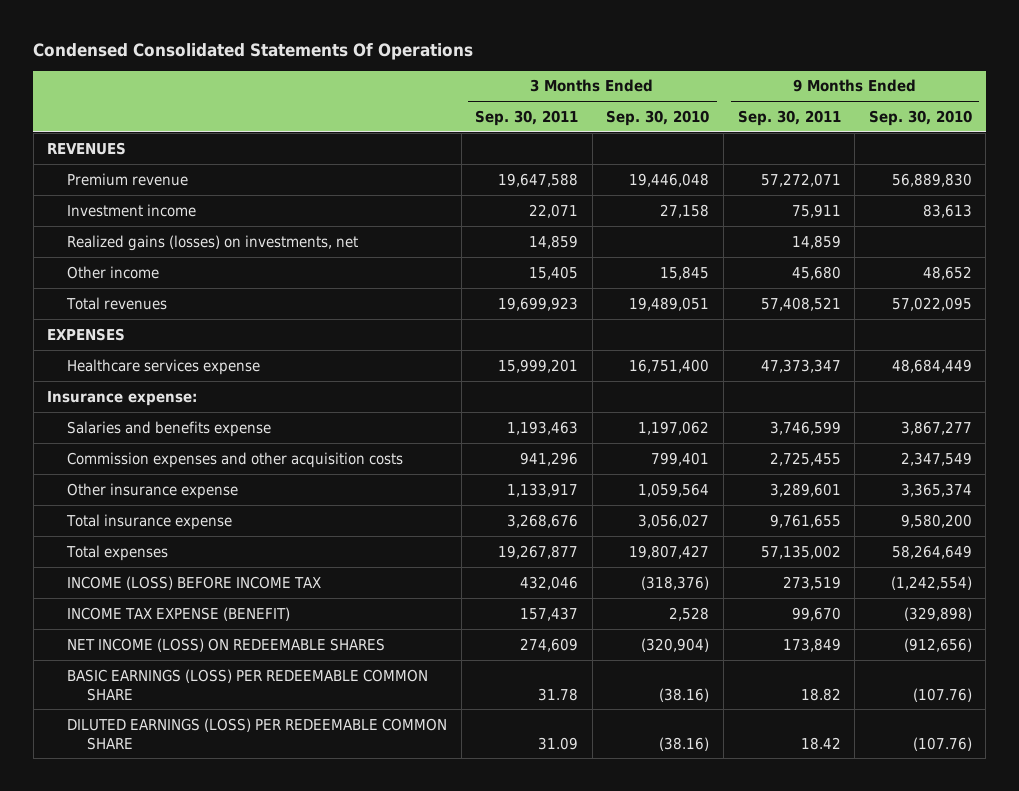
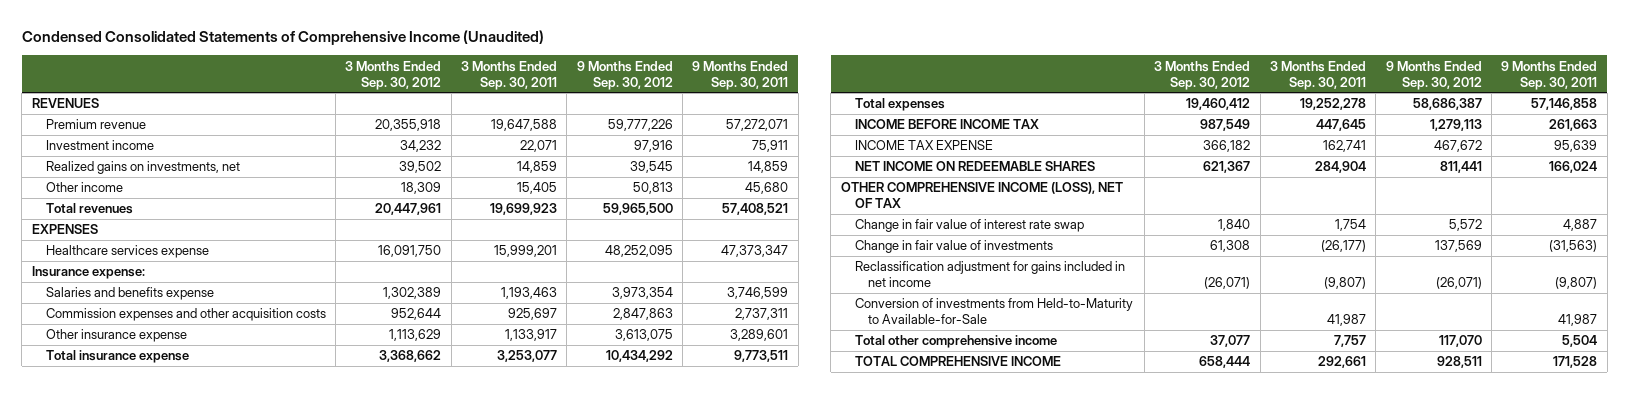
[33,42,474,60] Condensed Consolidated Statements Of Operations -> [21,30,544,46] Condensed Consolidated Statements of Comprehensive Income (Unaudited)
[606,109,710,126] Sep. 30, 2010 -> none
[868,109,972,126] Sep. 30, 2010 -> none
none -> [345,60,442,90] 3 Months Ended Sep. 30, 2012
none -> [576,60,673,90] 9 Months Ended Sep. 30, 2012
[67,234,359,251] Realized gains (losses) on investments, net -> [45,161,240,175] Realized gains on investments, net
[520,451,579,466] 941,296 -> [508,308,558,321] 925,697
[769,451,841,466] 2,725,455 -> [735,308,789,321] 2,737,311
[67,668,429,701] BASIC EARNINGS (LOSS) PER REDEEMABLE COMMON SHARE -> none
[67,717,448,750] DILUTED EARNINGS (LOSS) PER REDEEMABLE COMMON SHARE -> none
[507,513,579,528] 3,268,676 -> [497,350,558,363] 3,253,077
[769,513,841,528] 9,761,655 -> [734,350,789,363] 9,773,511
[498,544,579,559] 19,267,877 -> [1300,98,1367,111] 19,252,278
[760,544,841,559] 57,135,002 -> [1531,98,1598,111] 57,146,858
[67,575,322,590] INCOME (LOSS) BEFORE INCOME TAX -> [854,119,1039,130] INCOME BEFORE INCOME TAX
[520,575,579,590] 432,046 -> [1316,119,1367,132] 447,645
[782,575,841,590] 273,519 -> [1549,119,1598,132] 261,663
[67,606,291,621] INCOME TAX EXPENSE (BENEFIT) -> [854,140,993,151] INCOME TAX EXPENSE
[520,606,579,621] 157,437 -> [1323,140,1367,153] 162,741
[791,606,841,621] 99,670 -> [1554,140,1598,153] 95,639
[67,637,386,652] NET INCOME (LOSS) ON REDEEMABLE SHARES -> [854,161,1095,172] NET INCOME ON REDEEMABLE SHARES
[520,637,579,652] 274,609 -> [1315,161,1367,174] 284,904
[782,637,841,652] 173,849 -> [1549,161,1598,174] 166,024
none -> [840,182,1123,209] OTHER COMPREHENSIVE INCOME (LOSS), NET OF TAX
none -> [854,219,1084,233] Change in fair value of interest rate swap
none -> [854,240,1053,254] Change in fair value of investments
none -> [854,261,1125,288] Reclassification adjustment for gains included in net income
none -> [854,298,1133,325] Conversion of investments from Held-to-Maturity to Available-for-Sale
none -> [854,335,1057,349] Total other comprehensive income
none -> [854,356,1061,367] TOTAL COMPREHENSIVE INCOME

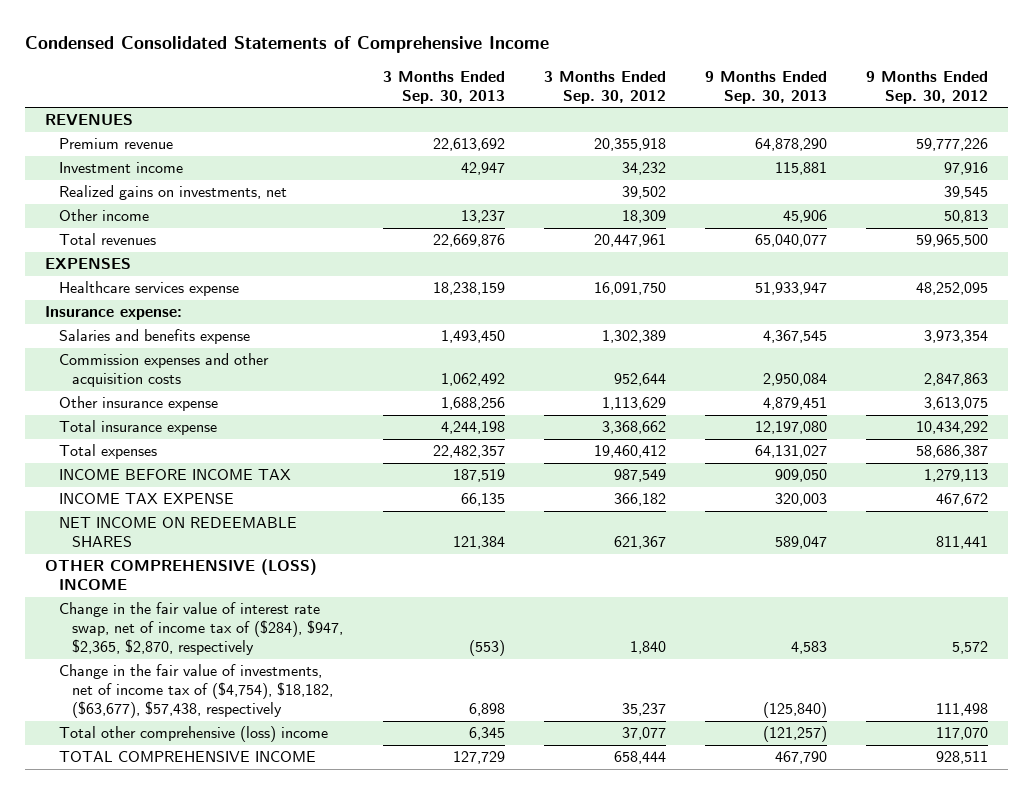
[21,30,544,46] Condensed Consolidated Statements of Comprehensive Income (Unaudited) -> [25,36,550,54] Condensed Consolidated Statements of Comprehensive Income
[461,60,558,90] 3 Months Ended Sep. 30, 2011 -> none
[692,60,789,90] 9 Months Ended Sep. 30, 2011 -> none
none -> [382,70,505,104] 3 Months Ended Sep. 30, 2013
none -> [704,70,827,104] 9 Months Ended Sep. 30, 2013
[854,261,1125,288] Reclassification adjustment for gains included in net income -> none
[854,298,1133,325] Conversion of investments from Held-to-Maturity to Available-for-Sale -> none
[840,182,1123,209] OTHER COMPREHENSIVE INCOME (LOSS), NET OF TAX -> [44,559,317,591] OTHER COMPREHENSIVE (LOSS) INCOME
[854,219,1084,233] Change in fair value of interest rate swap -> [58,602,344,656] Change in the fair value of interest rate swap, net of income tax of ($284), $947, $2,365, $2,870, respectively
[854,240,1053,254] Change in fair value of investments -> [58,664,334,719] Change in the fair value of investments, net of income tax of ($4,754), $18,182, ($63,677), $57,438, respectively
[1210,240,1251,253] 61,308 -> [621,703,666,717] 35,237
[1434,240,1482,253] 137,569 -> [936,703,989,717] 111,498
[854,335,1057,349] Total other comprehensive income -> [58,726,328,743] Total other comprehensive (loss) income

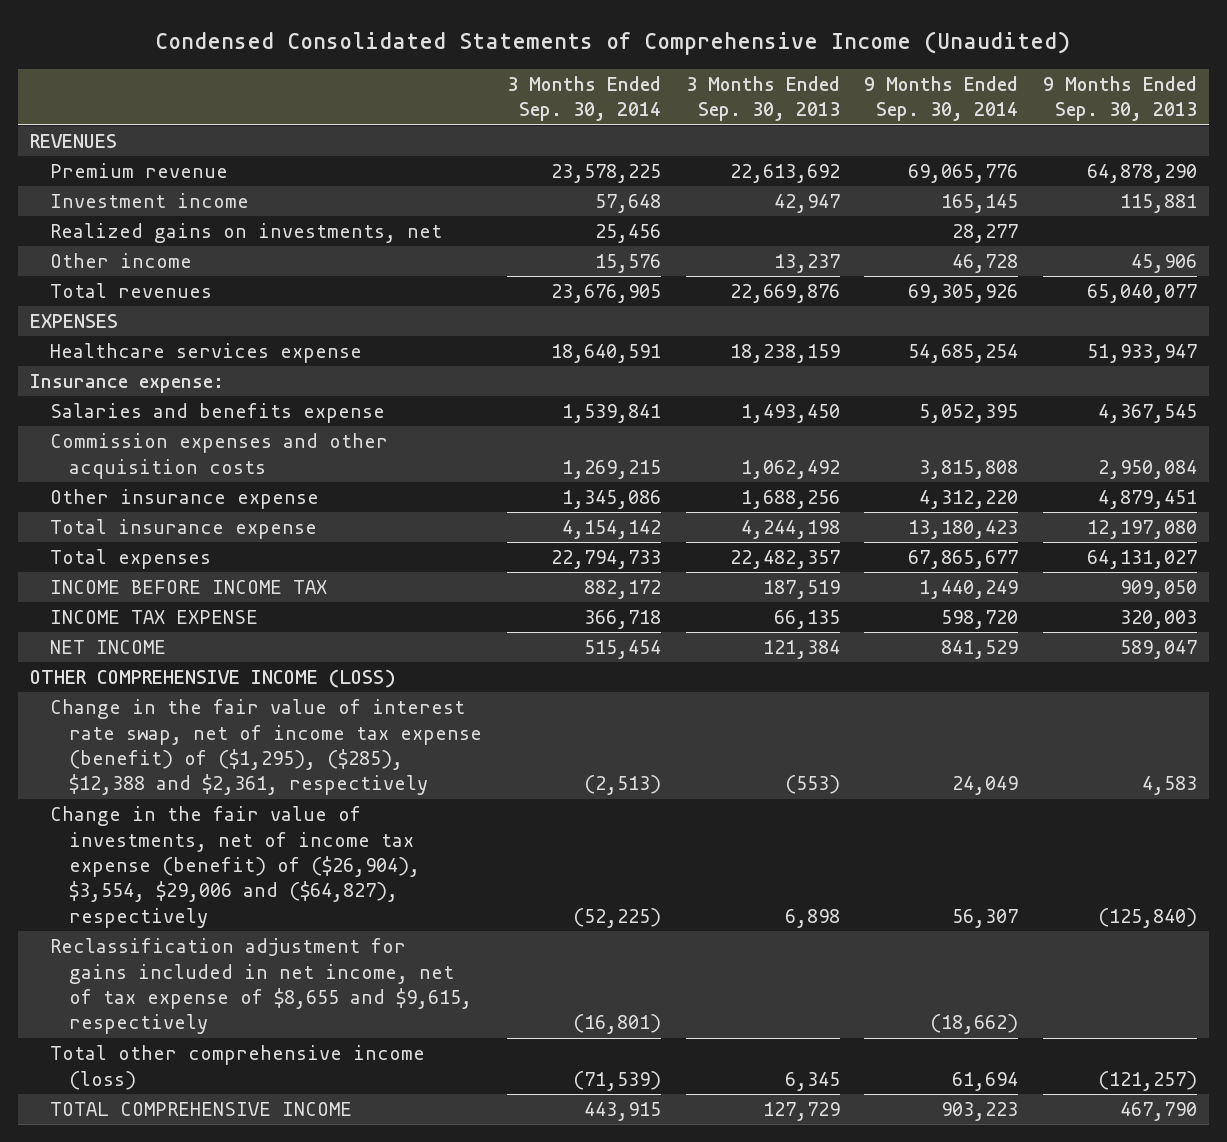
[25,36,550,54] Condensed Consolidated Statements of Comprehensive Income -> [155,30,1071,55] Condensed Consolidated Statements of Comprehensive Income (Unaudited)
[543,70,666,104] 3 Months Ended Sep. 30, 2012 -> none
[866,70,989,104] 9 Months Ended Sep. 30, 2012 -> none
none -> [507,75,662,122] 3 Months Ended Sep. 30, 2014
none -> [864,75,1019,122] 9 Months Ended Sep. 30, 2014
[58,517,297,548] NET INCOME ON REDEEMABLE SHARES -> [49,640,166,655] NET INCOME
[44,559,317,591] OTHER COMPREHENSIVE (LOSS) INCOME -> [30,669,397,689] OTHER COMPREHENSIVE INCOME (LOSS)
[58,602,344,656] Change in the fair value of interest rate swap, net of income tax of ($284), $947, $2,365, $2,870, respectively -> [49,699,483,796] Change in the fair value of interest rate swap, net of income tax expense (benefit) of ($1,295), ($285), $12,388 and $2,361, respectively
[58,664,334,719] Change in the fair value of investments, net of income tax of ($4,754), $18,182, ($63,677), $57,438, respectively -> [49,806,421,928] Change in the fair value of investments, net of income tax expense (benefit) of ($26,904), $3,554, $29,006 and ($64,827), respectively
none -> [49,938,473,1035] Reclassification adjustment for gains included in net income, net of tax expense of $8,655 and $9,615, respectively
[58,726,328,743] Total other comprehensive (loss) income -> [49,1045,425,1090] Total other comprehensive income (loss)

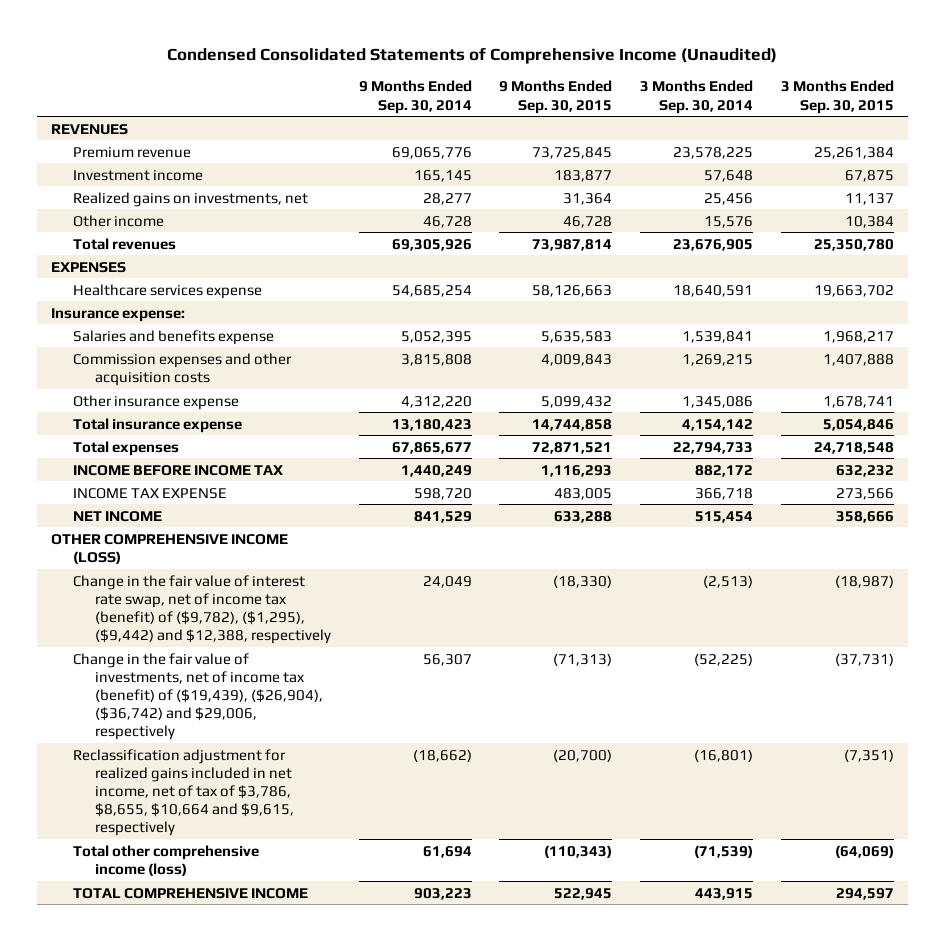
[685,75,840,122] 3 Months Ended Sep. 30, 2013 -> none
[1042,75,1197,122] 9 Months Ended Sep. 30, 2013 -> none
none -> [499,80,613,114] 9 Months Ended Sep. 30, 2015
none -> [780,80,894,114] 3 Months Ended Sep. 30, 2015
[49,699,483,796] Change in the fair value of interest rate swap, net of income tax expense (benefit) of ($1,295), ($285), $12,388 and $2,361, respectively -> [72,574,331,644] Change in the fair value of interest rate swap, net of income tax (benefit) of ($9,782), ($1,295), ($9,442) and $12,388, respectively
[49,806,421,928] Change in the fair value of investments, net of income tax expense (benefit) of ($26,904), $3,554, $29,006 and ($64,827), respectively -> [72,652,323,741] Change in the fair value of investments, net of income tax (benefit) of ($19,439), ($26,904), ($36,742) and $29,006, respectively
[49,938,473,1035] Reclassification adjustment for gains included in net income, net of tax expense of $8,655 and $9,615, respectively -> [72,748,294,837] Reclassification adjustment for realized gains included in net income, net of tax of $3,786, $8,655, $10,664 and $9,615, respectively

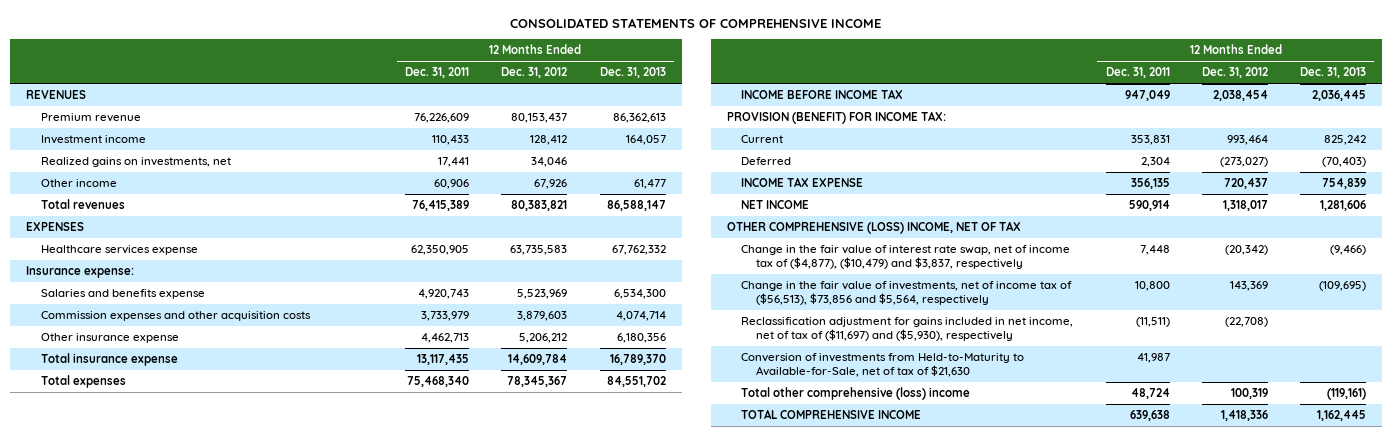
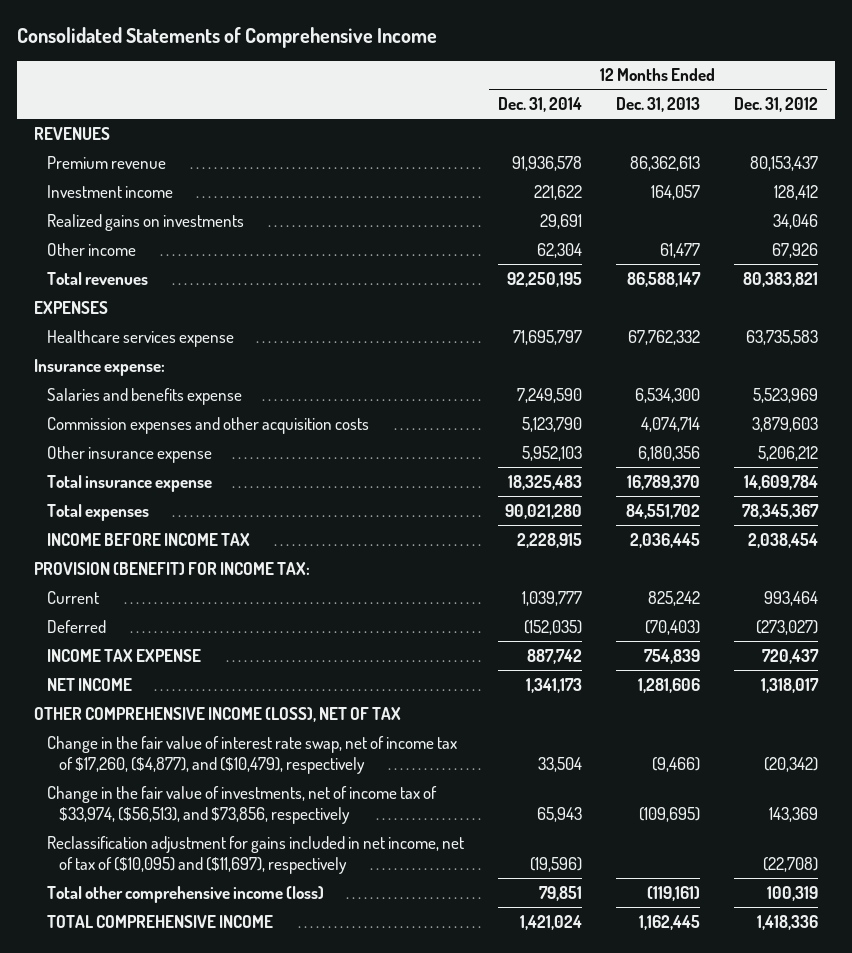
[510,17,882,28] CONSOLIDATED STATEMENTS OF COMPREHENSIVE INCOME -> [16,27,437,49] Consolidated Statements of Comprehensive Income
[405,67,470,79] Dec. 31, 2011 -> none
none -> [497,97,582,113] Dec. 31, 2014
[40,157,231,168] Realized gains on investments, net -> [46,213,244,231] Realized gains on investments
[741,353,1025,378] Conversion of investments from Held-to-Maturity to Available-for-Sale, net of tax of $21,630 -> none
[726,221,1021,235] OTHER COMPREHENSIVE (LOSS) INCOME, NET OF TAX -> [33,706,401,722] OTHER COMPREHENSIVE INCOME (LOSS), NET OF TAX
[741,245,1071,270] Change in the fair value of interest rate swap, net of income tax of ($4,877), ($10,479) and $3,837, respectively -> [46,735,457,775] Change in the fair value of interest rate swap, net of income tax of $17,260, ($4,877), and ($10,479), respectively
[741,281,1073,306] Change in the fair value of investments, net of income tax of ($56,513), $73,856 and $5,564, respectively -> [46,785,437,825] Change in the fair value of investments, net of income tax of $33,974, ($56,513), and $73,856, respectively
[741,317,1074,342] Reclassification adjustment for gains included in net income, net of tax of ($11,697) and ($5,930), respectively -> [46,835,464,875] Reclassification adjustment for gains included in net income, net of tax of ($10,095) and ($11,697), respectively
[741,387,971,401] Total other comprehensive (loss) income -> [46,885,324,903] Total other comprehensive income (loss)

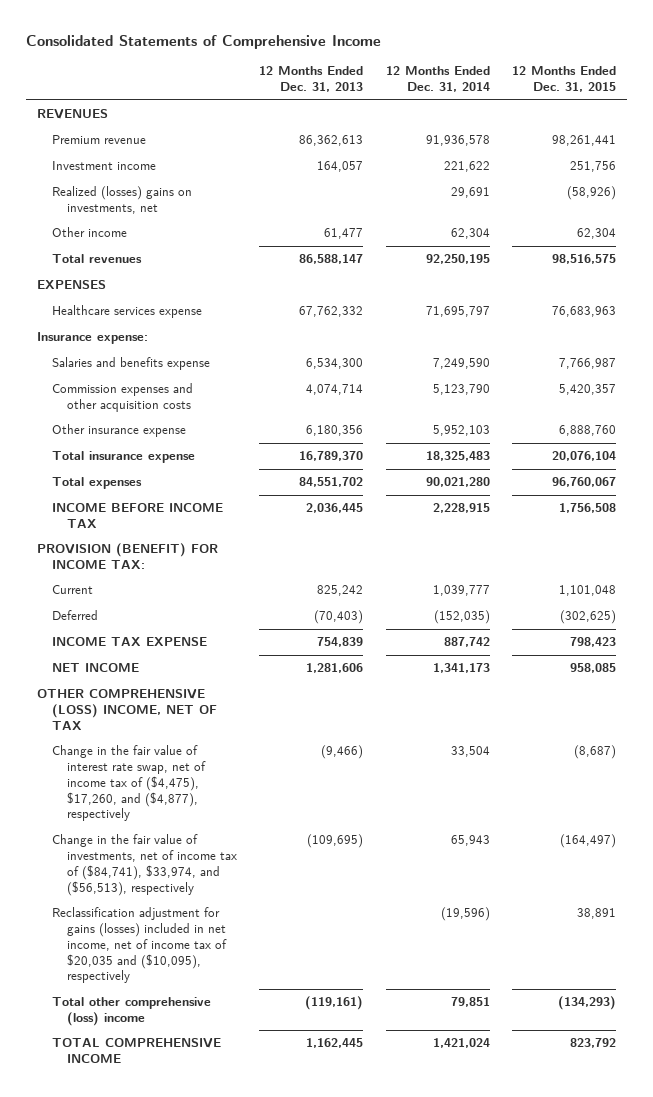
[734,97,819,113] Dec. 31, 2012 -> none
none -> [511,66,616,93] 12 Months Ended Dec. 31, 2015
[46,213,244,231] Realized gains on investments -> [52,186,193,215] Realized (losses) gains on investments, net
[33,706,401,722] OTHER COMPREHENSIVE INCOME (LOSS), NET OF TAX -> [37,689,218,730] OTHER COMPREHENSIVE (LOSS) INCOME, NET OF TAX
[46,735,457,775] Change in the fair value of interest rate swap, net of income tax of $17,260, ($4,877), and ($10,479), respectively -> [52,745,207,822] Change in the fair value of interest rate swap, net of income tax of ($4,475), $17,260, and ($4,877), respectively
[46,785,437,825] Change in the fair value of investments, net of income tax of $33,974, ($56,513), and $73,856, respectively -> [52,834,238,896] Change in the fair value of investments, net of income tax of ($84,741), $33,974, and ($56,513), respectively
[46,835,464,875] Reclassification adjustment for gains included in net income, net of tax of ($10,095) and ($11,697), respectively -> [52,907,228,984] Reclassification adjustment for gains (losses) included in net income, net of income tax of $20,035 and ($10,095), respectively
[46,885,324,903] Total other comprehensive income (loss) -> [52,997,212,1027] Total other comprehensive (loss) income

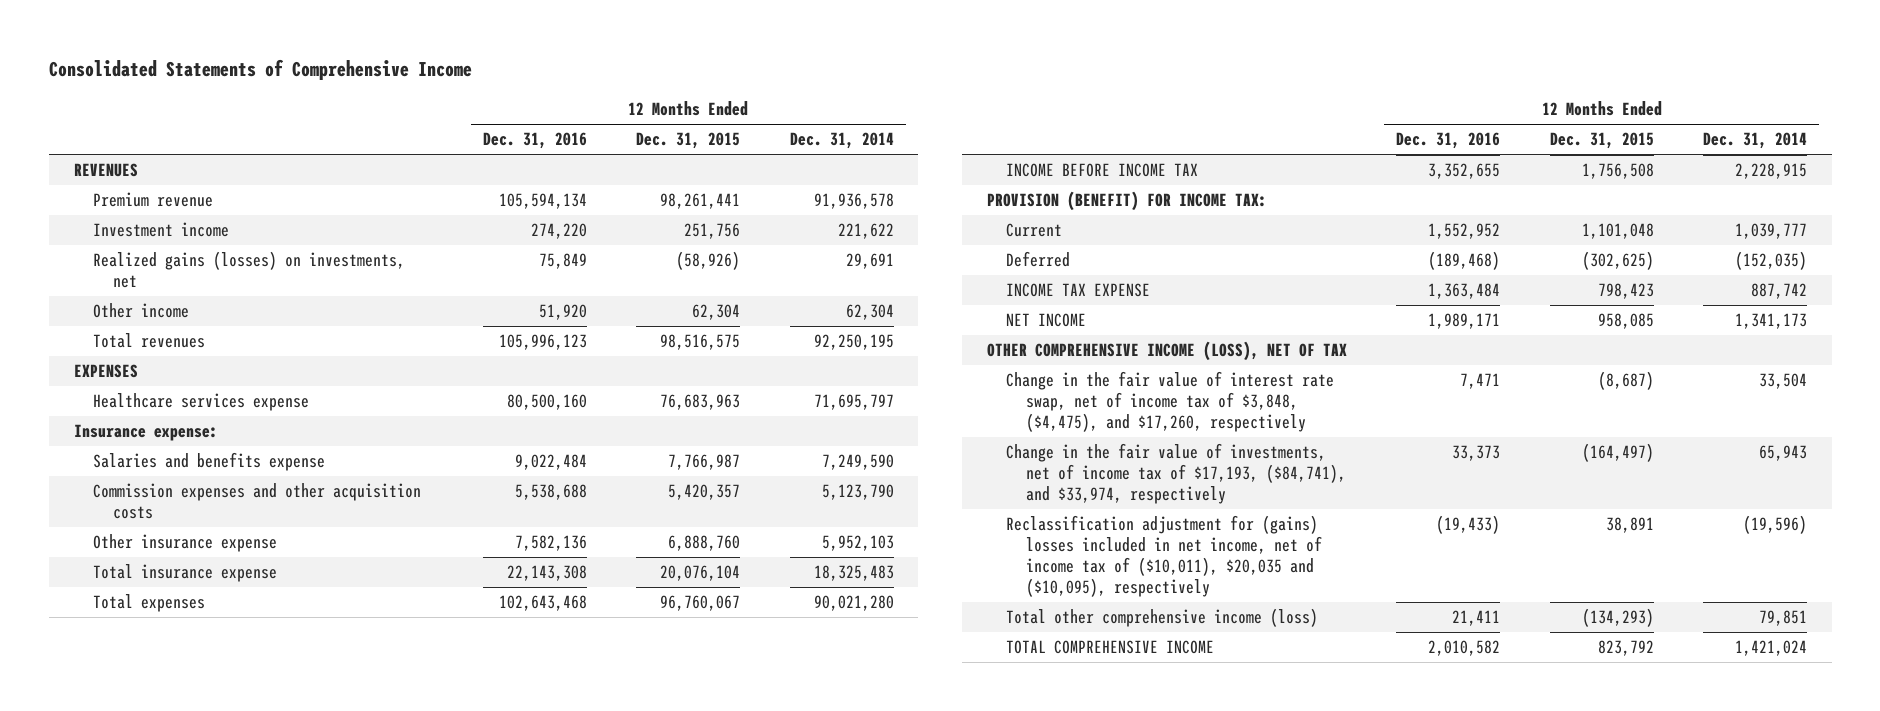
[259,66,364,93] 12 Months Ended Dec. 31, 2013 -> none
none -> [482,132,587,150] Dec. 31, 2016
[52,186,193,215] Realized (losses) gains on investments, net -> [93,251,406,289] Realized gains (losses) on investments, net
[37,689,218,730] OTHER COMPREHENSIVE (LOSS) INCOME, NET OF TAX -> [986,341,1347,362] OTHER COMPREHENSIVE INCOME (LOSS), NET OF TAX
[52,745,207,822] Change in the fair value of interest rate swap, net of income tax of ($4,475), $17,260, and ($4,877), respectively -> [1006,371,1335,432] Change in the fair value of interest rate swap, net of income tax of $3,848, ($4,475), and $17,260, respectively
[52,834,238,896] Change in the fair value of investments, net of income tax of ($84,741), $33,974, and ($56,513), respectively -> [1006,443,1346,504] Change in the fair value of investments, net of income tax of $17,193, ($84,741), and $33,974, respectively
[52,907,228,984] Reclassification adjustment for gains (losses) included in net income, net of income tax of $20,035 and ($10,095), respectively -> [1006,515,1322,597] Reclassification adjustment for (gains) losses included in net income, net of income tax of ($10,011), $20,035 and ($10,095), respectively
[52,997,212,1027] Total other comprehensive (loss) income -> [1006,608,1319,628] Total other comprehensive income (loss)

